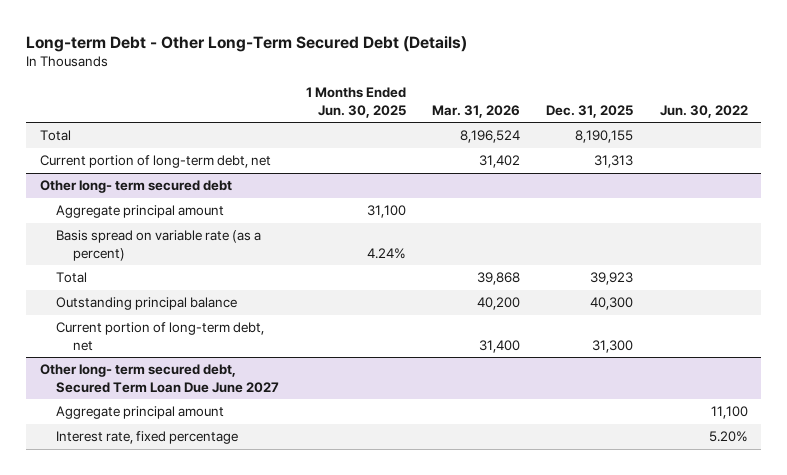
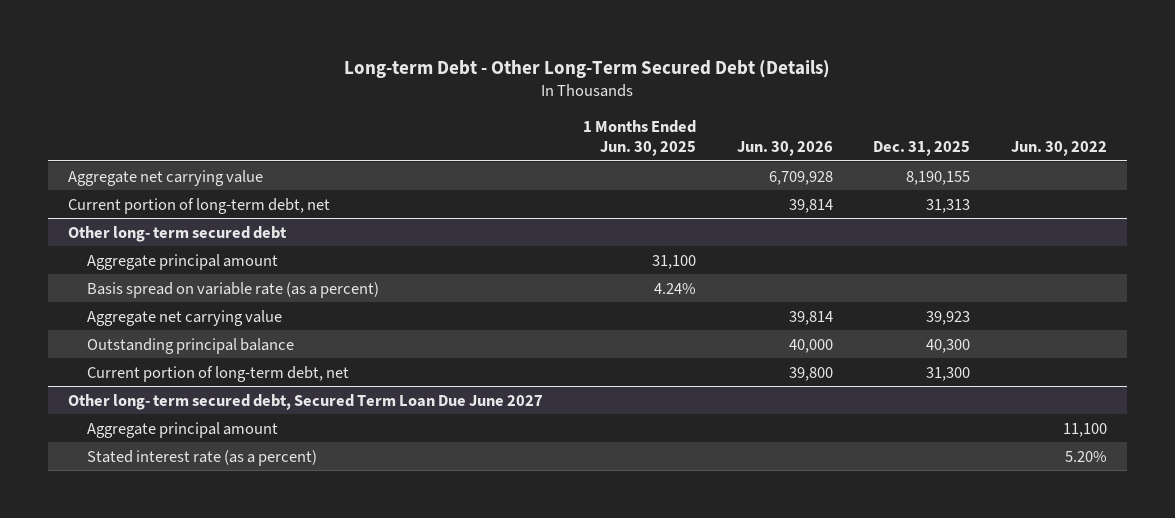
[431,104,520,118] Mar. 31, 2026 -> none
none -> [736,141,833,157] Jun. 30, 2026
[39,130,71,142] Total -> [67,169,263,186] Aggregate net carrying value
[56,272,88,284] Total -> [86,309,282,326] Aggregate net carrying value
[56,431,239,445] Interest rate, fixed percentage -> [86,449,317,466] Stated interest rate (as a percent)

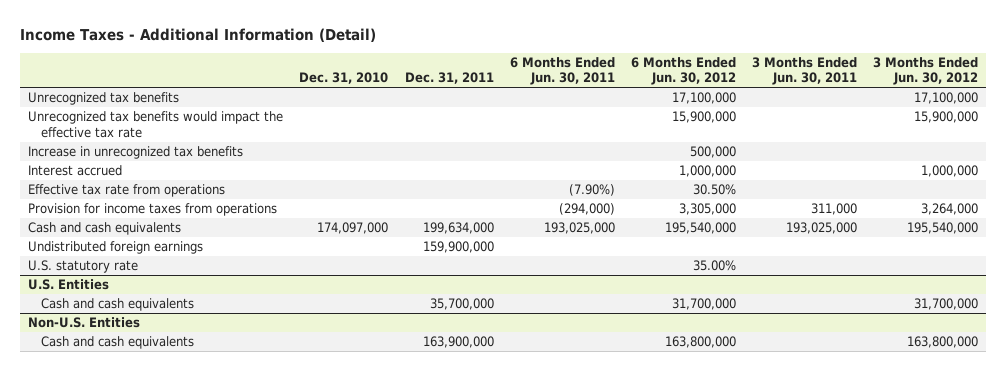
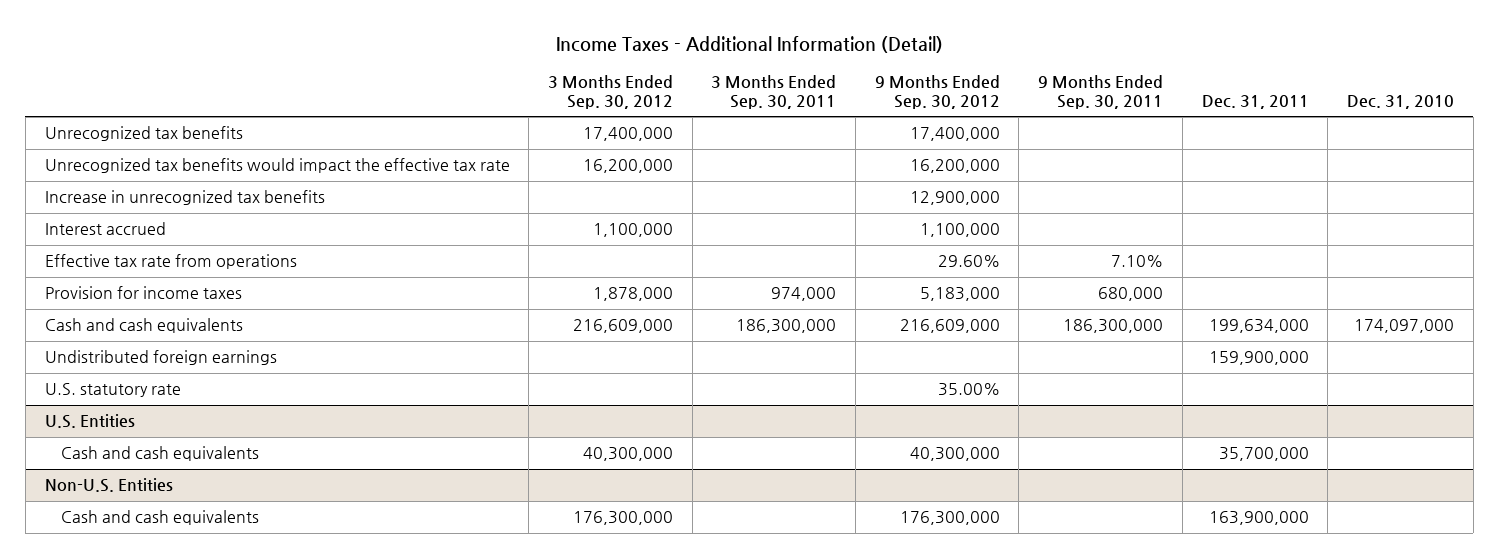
[509,56,615,86] 6 Months Ended Jun. 30, 2011 -> none
[630,56,736,86] 6 Months Ended Jun. 30, 2012 -> none
[751,56,857,86] 3 Months Ended Jun. 30, 2011 -> none
[872,56,978,86] 3 Months Ended Jun. 30, 2012 -> none
none -> [548,74,674,110] 3 Months Ended Sep. 30, 2012
none -> [711,74,837,110] 3 Months Ended Sep. 30, 2011
none -> [874,74,1000,110] 9 Months Ended Sep. 30, 2012
none -> [1038,74,1164,110] 9 Months Ended Sep. 30, 2011
[28,203,278,217] Provision for income taxes from operations -> [44,286,242,300] Provision for income taxes

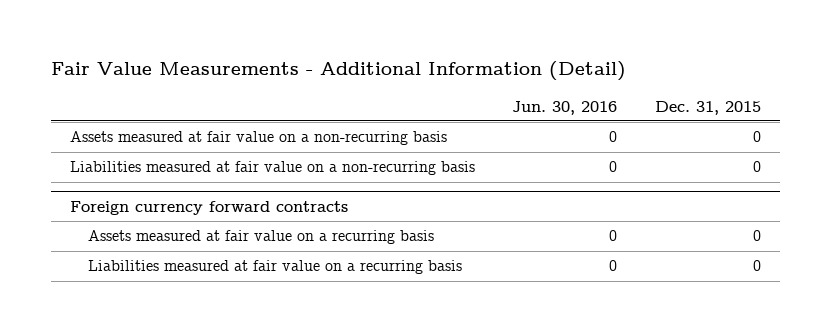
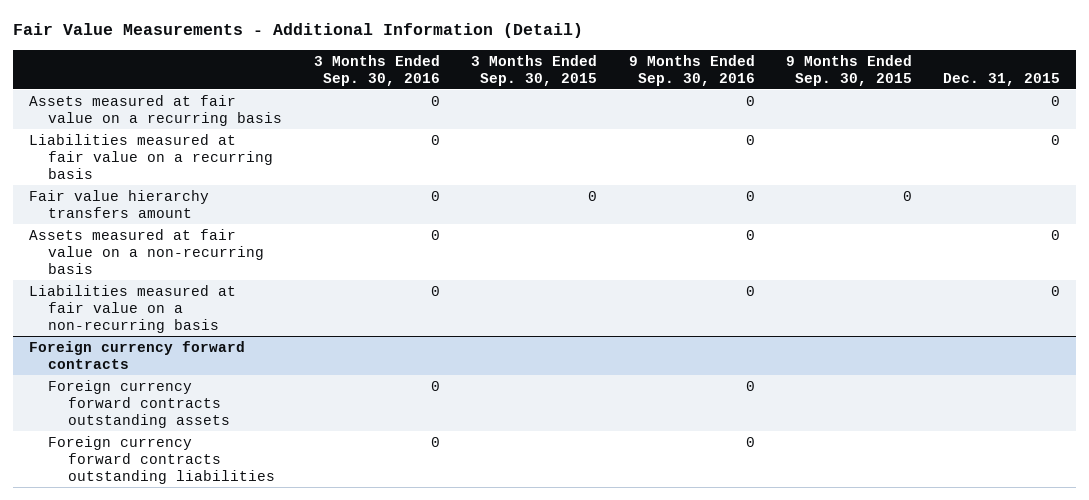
[512,100,618,115] Jun. 30, 2016 -> none
none -> [313,54,440,86] 3 Months Ended Sep. 30, 2016
none -> [471,54,598,86] 3 Months Ended Sep. 30, 2015
none -> [628,54,755,86] 9 Months Ended Sep. 30, 2016
none -> [785,54,912,86] 9 Months Ended Sep. 30, 2015
none -> [28,94,283,126] Assets measured at fair value on a recurring basis
none -> [28,133,274,180] Liabilities measured at fair value on a recurring basis
none -> [28,189,209,218] Fair value hierarchy transfers amount
[88,230,435,245] Assets measured at fair value on a recurring basis -> none
[88,260,463,275] Liabilities measured at fair value on a recurring basis -> none
none -> [48,379,231,429] Foreign currency forward contracts outstanding assets
none -> [48,435,276,485] Foreign currency forward contracts outstanding liabilities

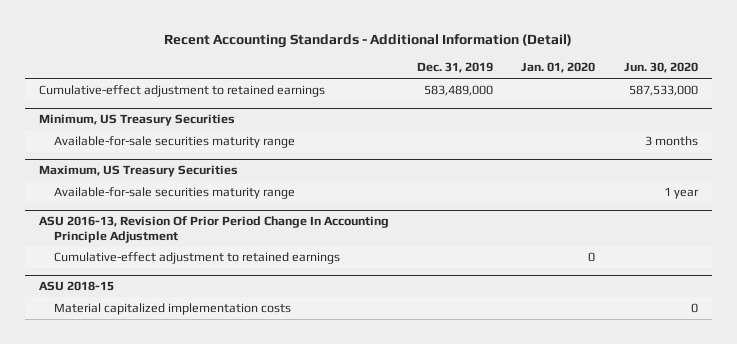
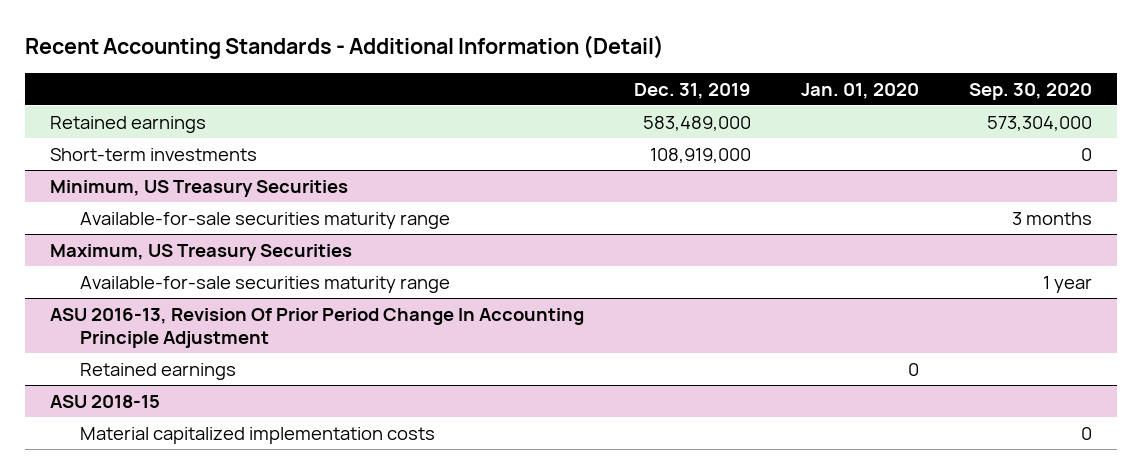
[623,62,698,74] Jun. 30, 2020 -> none
none -> [969,82,1093,100] Sep. 30, 2020
[38,84,325,97] Cumulative-effect adjustment to retained earnings -> [50,115,207,133] Retained earnings
none -> [50,147,258,161] Short-term investments
[53,251,340,264] Cumulative-effect adjustment to retained earnings -> [79,362,236,380] Retained earnings

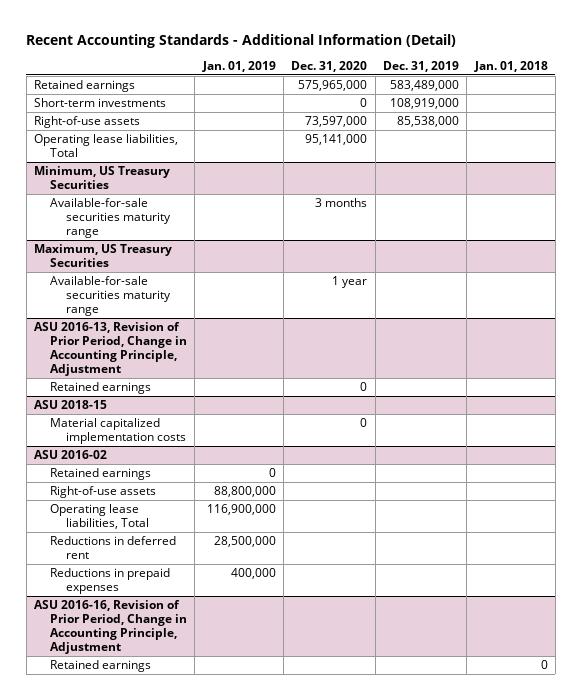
[801,82,920,99] Jan. 01, 2020 -> none
[969,82,1093,100] Sep. 30, 2020 -> none
none -> [201,61,276,73] Jan. 01, 2019
none -> [291,61,368,73] Dec. 31, 2020
none -> [473,61,548,73] Jan. 01, 2018
none -> [33,116,140,129] Right-of-use assets
none -> [33,134,178,158] Operating lease liabilities, Total
[50,307,585,348] ASU 2016-13, Revision Of Prior Period Change In Accounting Principle Adjustment -> [33,322,188,377] ASU 2016-13, Revision of Prior Period, Change in Accounting Principle, Adjustment
none -> [33,450,107,460] ASU 2016-02
none -> [50,468,152,481] Retained earnings
none -> [50,486,157,499] Right-of-use assets
none -> [50,504,150,530] Operating lease liabilities, Total
none -> [50,536,177,560] Reductions in deferred rent
none -> [50,568,171,595] Reductions in prepaid expenses
none -> [33,600,188,655] ASU 2016-16, Revision of Prior Period, Change in Accounting Principle, Adjustment
none -> [50,660,152,673] Retained earnings

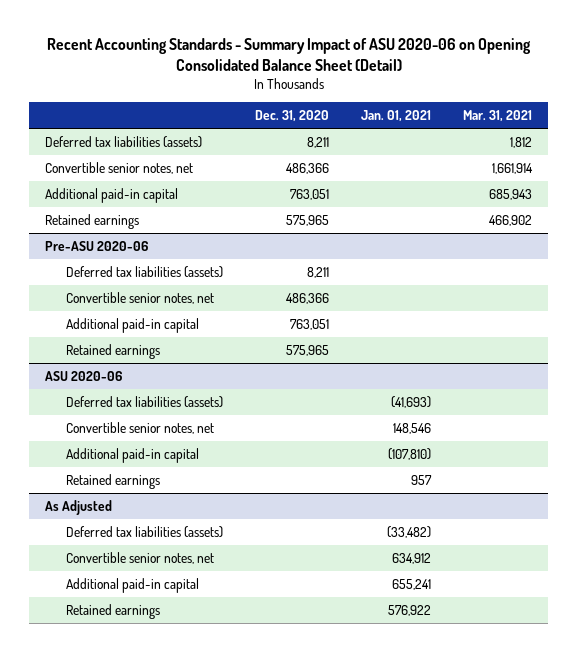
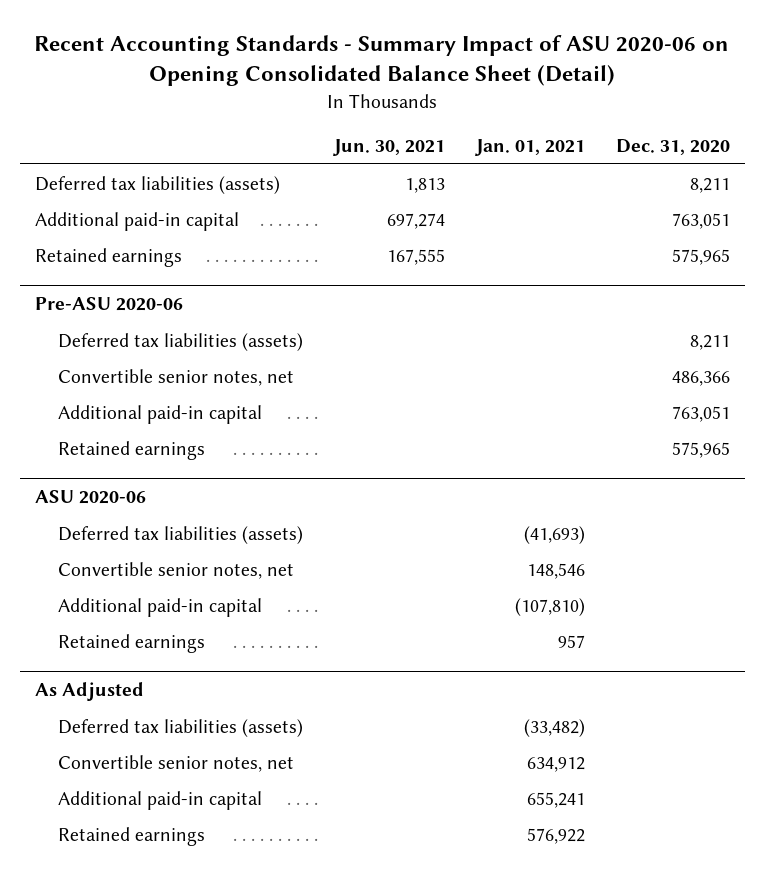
[462,109,532,122] Mar. 31, 2021 -> none
none -> [332,138,445,156] Jun. 30, 2021
[45,161,194,174] Convertible senior notes, net -> none

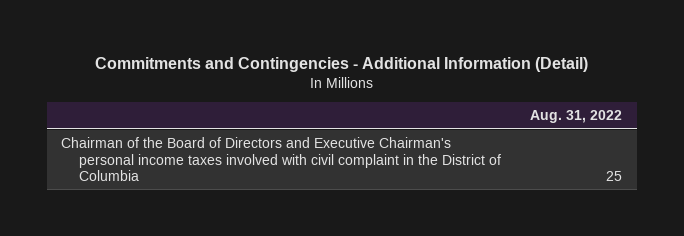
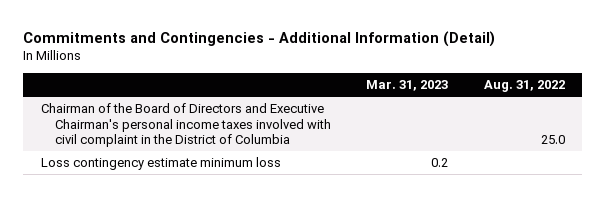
none -> [366,80,449,92] Mar. 31, 2023
[606,170,623,181] 25 -> [540,135,565,145] 25.0
none -> [40,157,281,171] Loss contingency estimate minimum loss

